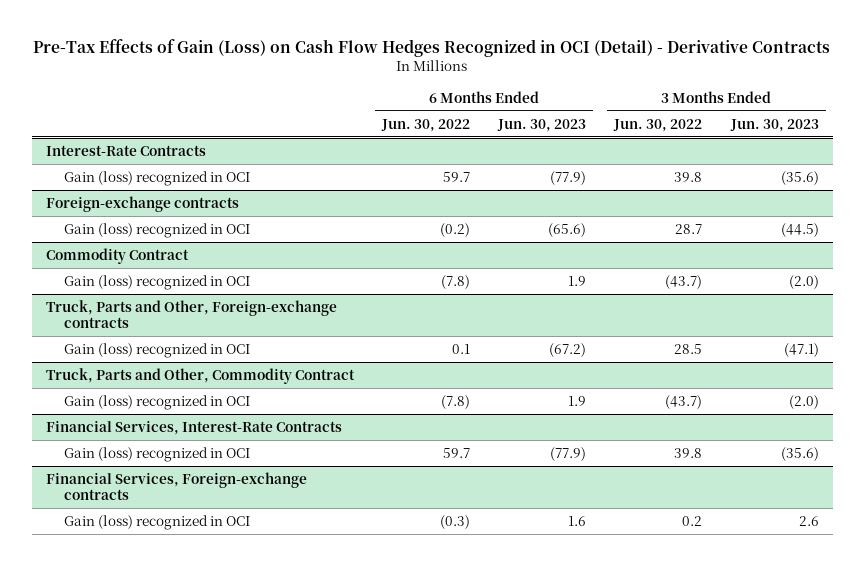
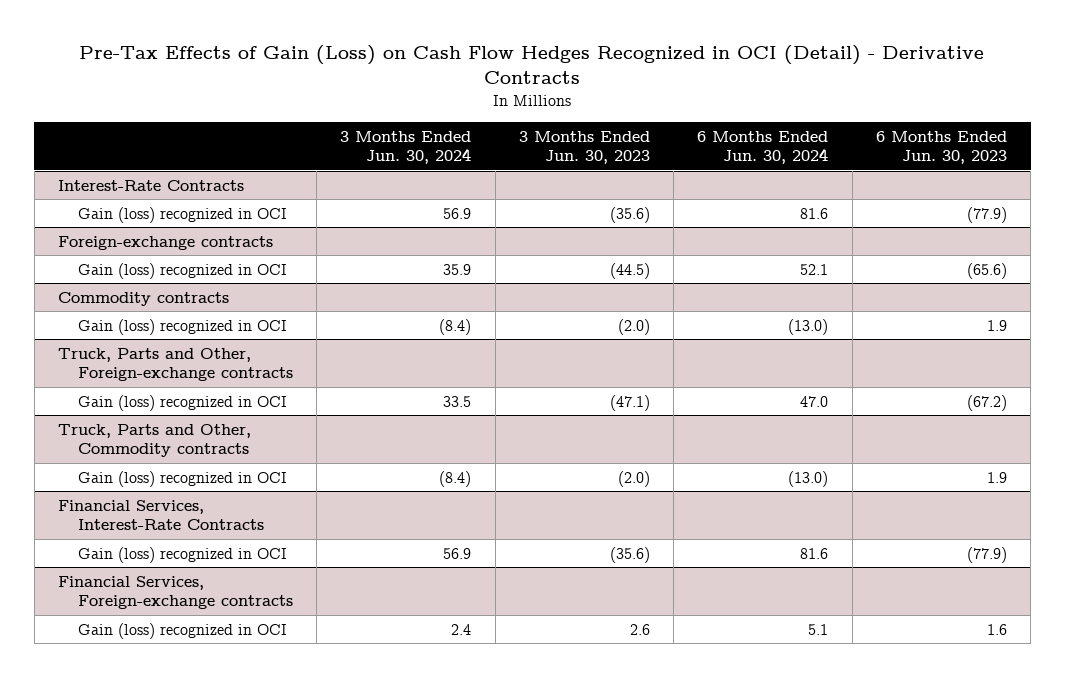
[381,118,471,132] Jun. 30, 2022 -> none
[613,118,703,132] Jun. 30, 2022 -> none
none -> [340,130,472,164] 3 Months Ended Jun. 30, 2024
none -> [697,130,829,164] 6 Months Ended Jun. 30, 2024
[45,247,189,264] Commodity Contract -> [57,291,229,306] Commodity contracts
[45,367,355,384] Truck, Parts and Other, Commodity Contract -> [57,423,251,457] Truck, Parts and Other, Commodity contracts

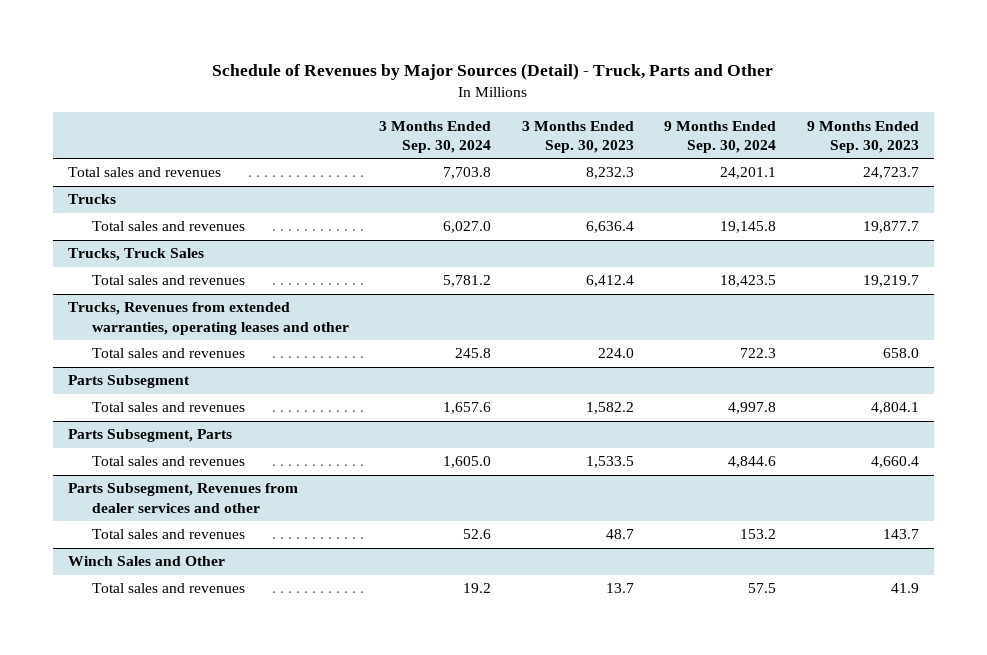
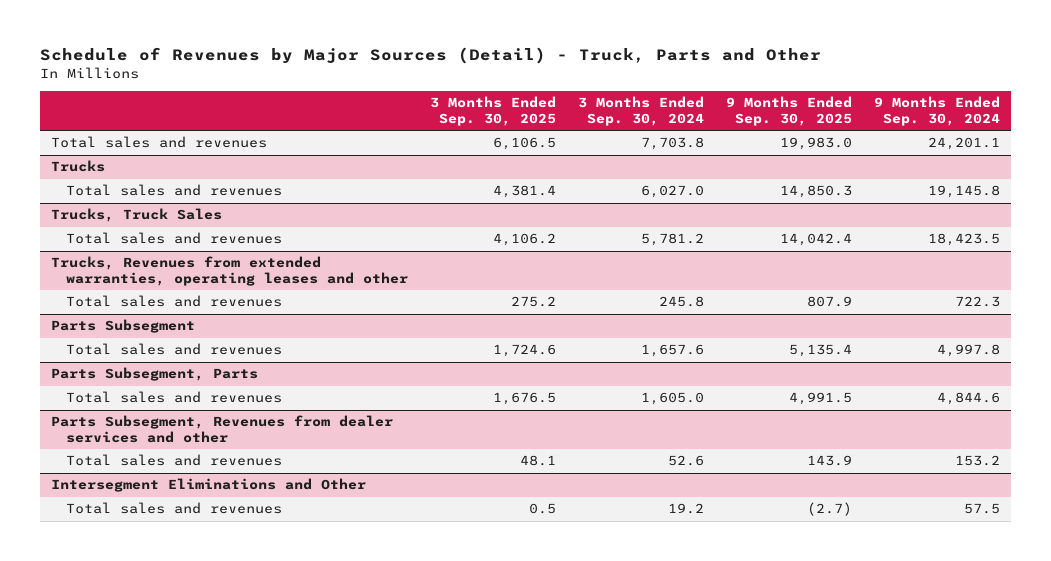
[521,120,634,153] 3 Months Ended Sep. 30, 2023 -> none
[806,120,919,153] 9 Months Ended Sep. 30, 2023 -> none
none -> [429,96,556,126] 3 Months Ended Sep. 30, 2025
none -> [725,96,852,126] 9 Months Ended Sep. 30, 2025
[67,556,225,567] Winch Sales and Other -> [51,478,367,493] Intersegment Eliminations and Other

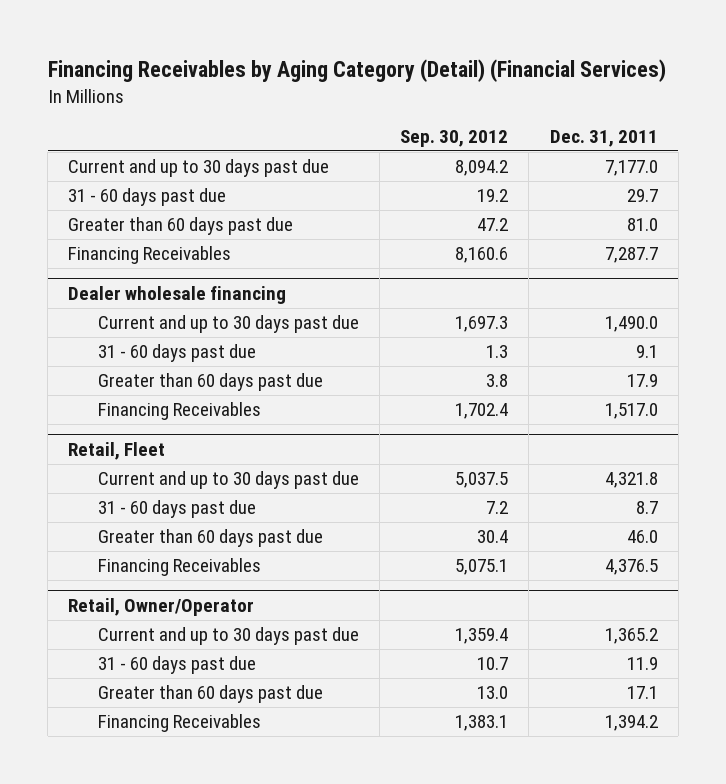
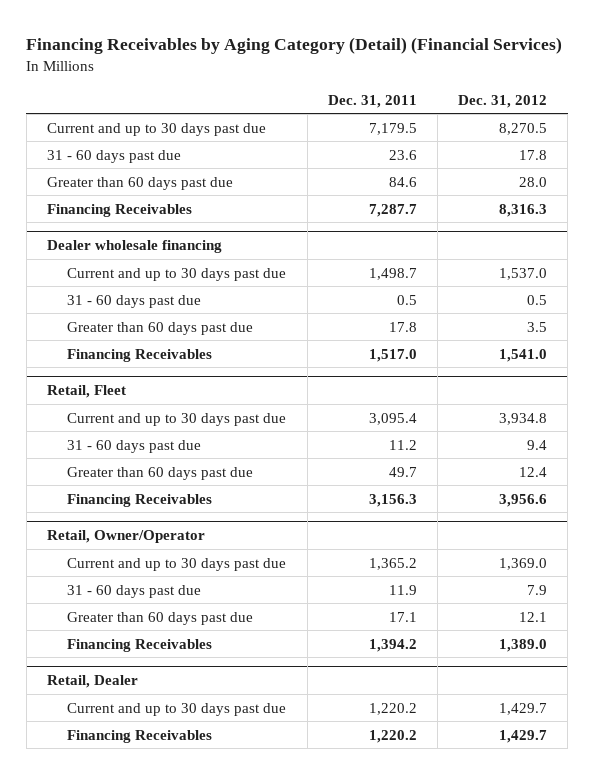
[400,129,509,147] Sep. 30, 2012 -> none
none -> [457,94,547,108] Dec. 31, 2012
[604,160,658,177] 7,177.0 -> [368,122,417,135] 7,179.5
[626,189,658,203] 29.7 -> [388,149,417,160] 23.6
[626,218,658,232] 81.0 -> [388,176,417,187] 84.6
[604,316,658,333] 1,490.0 -> [368,267,417,280] 1,498.7
[635,345,658,359] 9.1 -> [396,294,417,305] 0.5
[626,374,658,388] 17.9 -> [388,321,417,332] 17.8
[604,472,658,489] 4,321.8 -> [368,412,417,425] 3,095.4
[635,501,658,515] 8.7 -> [388,439,417,450] 11.2
[626,530,658,544] 46.0 -> [388,466,417,477] 49.7
[604,559,658,576] 4,376.5 -> [368,493,417,507] 3,156.3
none -> [47,674,139,688] Retail, Dealer
none -> [67,702,287,716] Current and up to 30 days past due
none -> [67,729,213,743] Financing Receivables

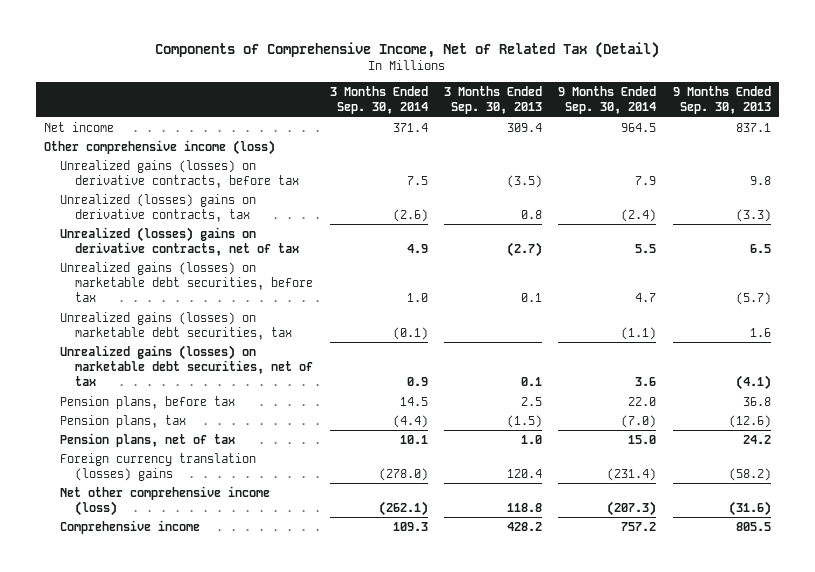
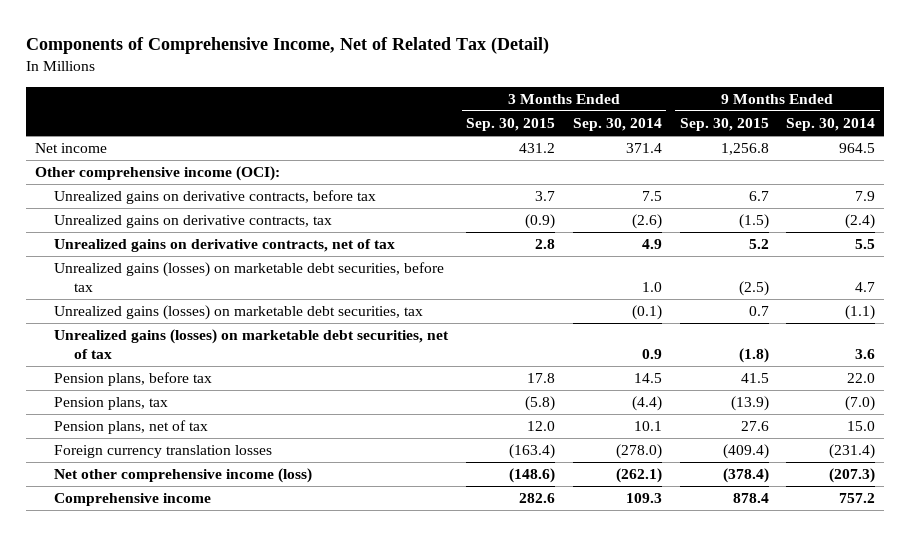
[443,85,542,115] 3 Months Ended Sep. 30, 2013 -> none
[672,85,771,115] 9 Months Ended Sep. 30, 2013 -> none
none -> [466,118,556,132] Sep. 30, 2015
none -> [679,118,769,132] Sep. 30, 2015
[44,139,276,155] Other comprehensive income (loss) -> [35,166,281,182] Other comprehensive income (OCI):
[59,159,300,189] Unrealized gains (losses) on derivative contracts, before tax -> [54,190,377,205] Unrealized gains on derivative contracts, before tax
[59,193,256,223] Unrealized (losses) gains on derivative contracts, tax -> [54,215,333,229] Unrealized gains on derivative contracts, tax
[59,226,300,257] Unrealized (losses) gains on derivative contracts, net of tax -> [54,239,396,253] Unrealized gains on derivative contracts, net of tax
[59,452,256,482] Foreign currency translation (losses) gains -> [54,445,273,459] Foreign currency translation losses

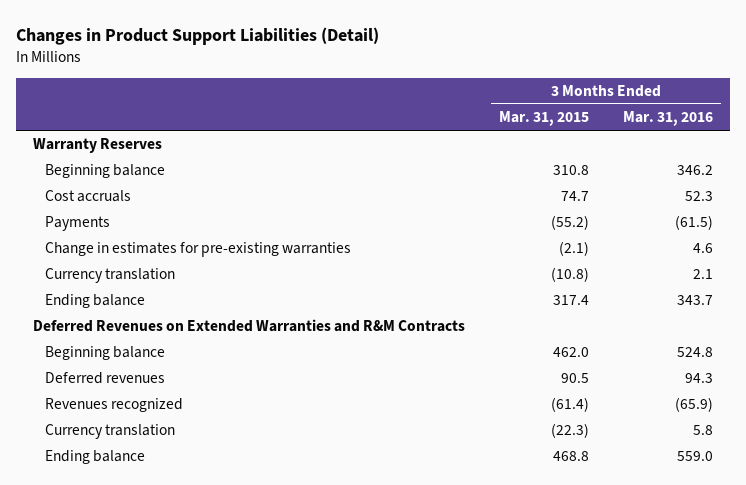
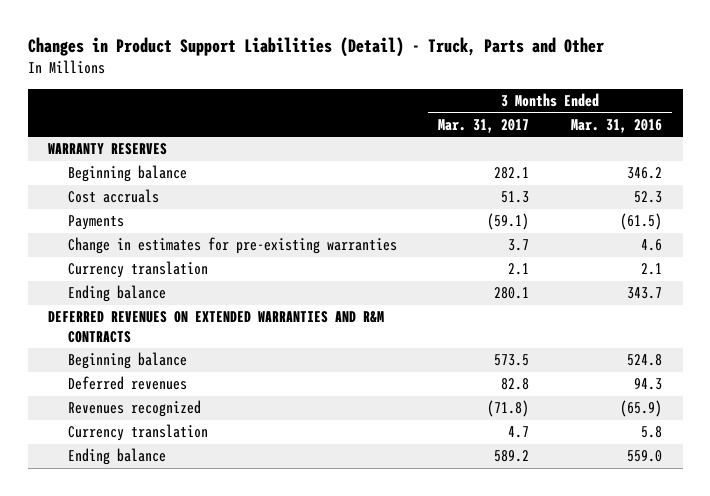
[16,26,380,45] Changes in Product Support Liabilities (Detail) -> [27,36,604,57] Changes in Product Support Liabilities (Detail) - Truck, Parts and Other
[499,111,590,127] Mar. 31, 2015 -> none
none -> [438,118,530,133] Mar. 31, 2017
[33,138,163,154] Warranty Reserves -> [48,143,168,156] WARRANTY RESERVES
[33,319,466,333] Deferred Revenues on Extended Warranties and R&M Contracts -> [48,311,385,343] DEFERRED REVENUES ON EXTENDED WARRANTIES AND R&M CONTRACTS

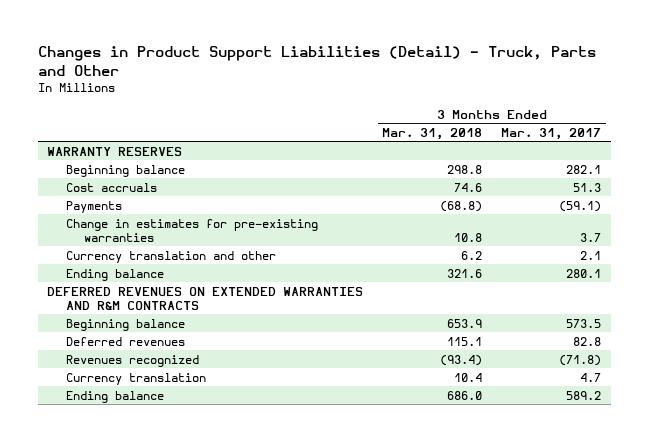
[570,118,662,133] Mar. 31, 2016 -> none
none -> [382,127,483,140] Mar. 31, 2018
[67,261,208,279] Currency translation -> [65,250,276,263] Currency translation and other

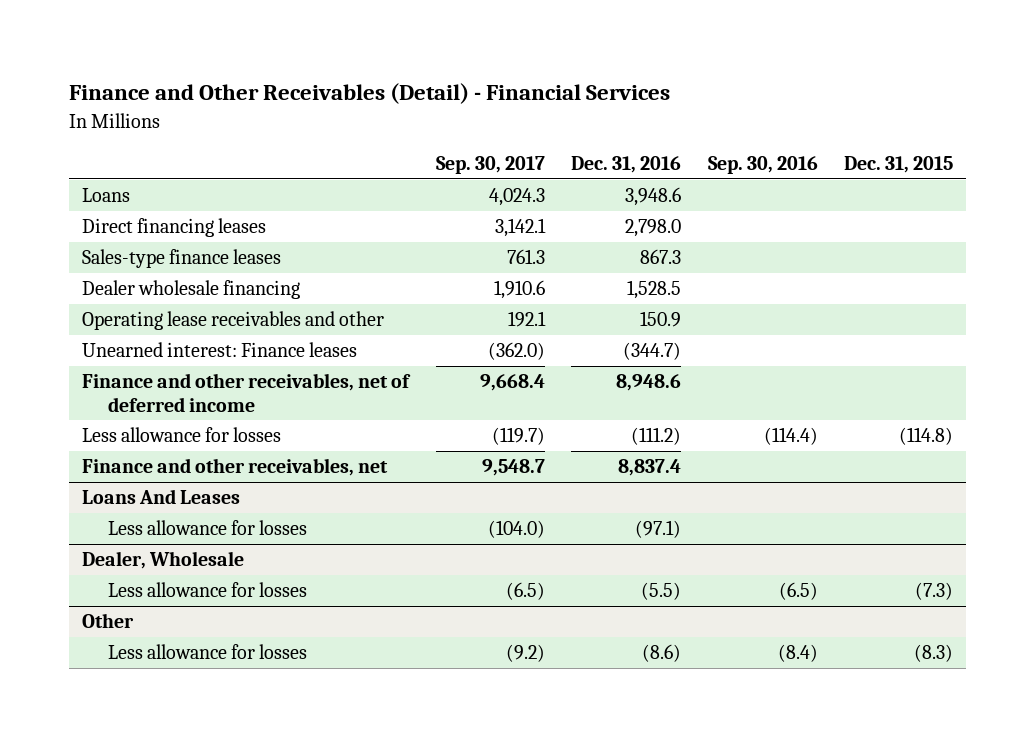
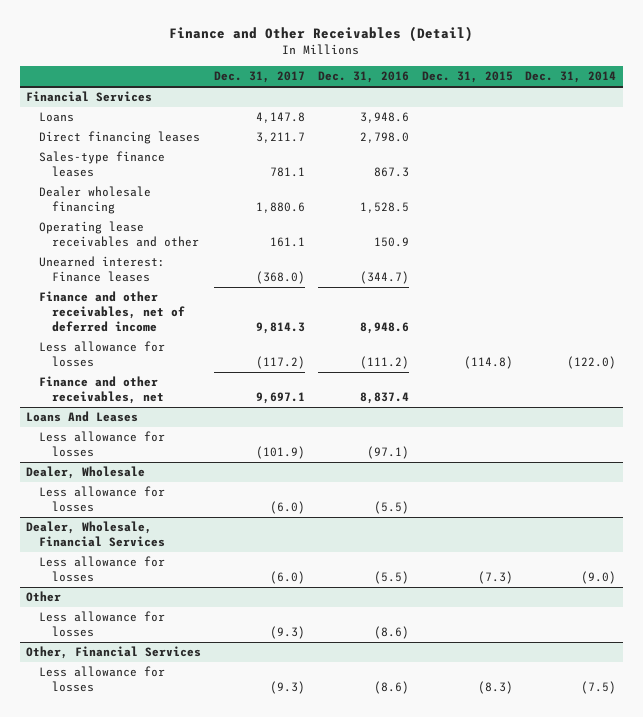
[69,83,671,105] Finance and Other Receivables (Detail) - Financial Services -> [169,26,474,43] Finance and Other Receivables (Detail)
[435,155,545,174] Sep. 30, 2017 -> none
[707,155,818,174] Sep. 30, 2016 -> none
none -> [214,71,306,84] Dec. 31, 2017
none -> [525,71,617,84] Dec. 31, 2014
none -> [26,91,153,103] Financial Services
none -> [39,486,166,512] Less allowance for losses
none -> [26,521,166,547] Dealer, Wholesale, Financial Services
none -> [39,611,166,637] Less allowance for losses
none -> [26,646,202,660] Other, Financial Services

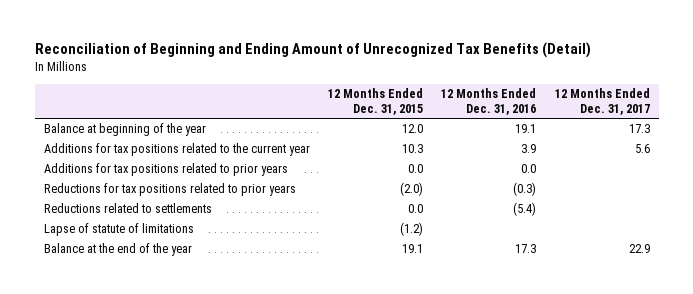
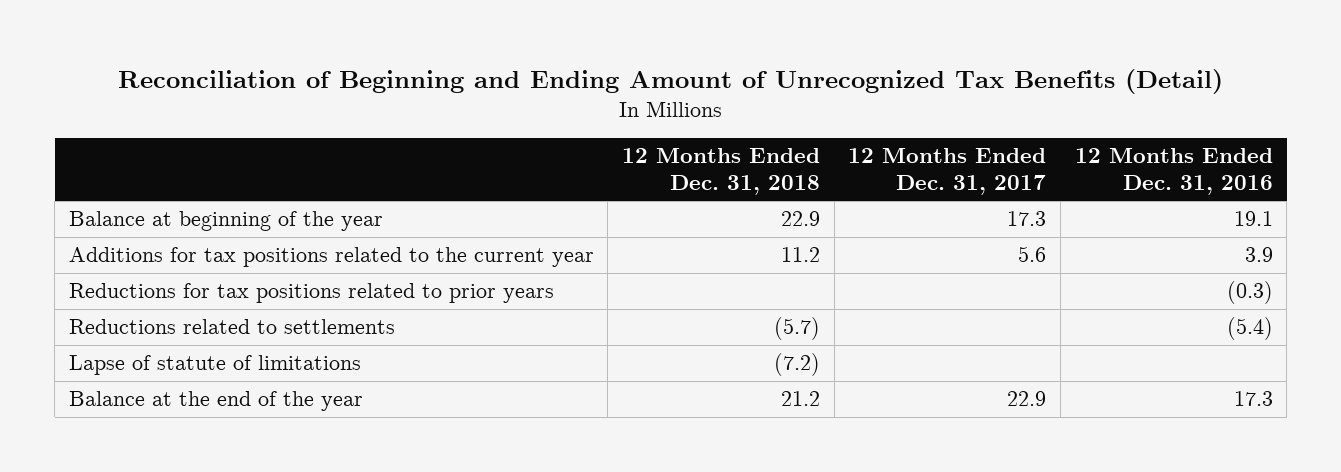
[328,87,424,115] 12 Months Ended Dec. 31, 2015 -> none
none -> [622,148,821,195] 12 Months Ended Dec. 31, 2018
[43,163,288,177] Additions for tax positions related to prior years -> none

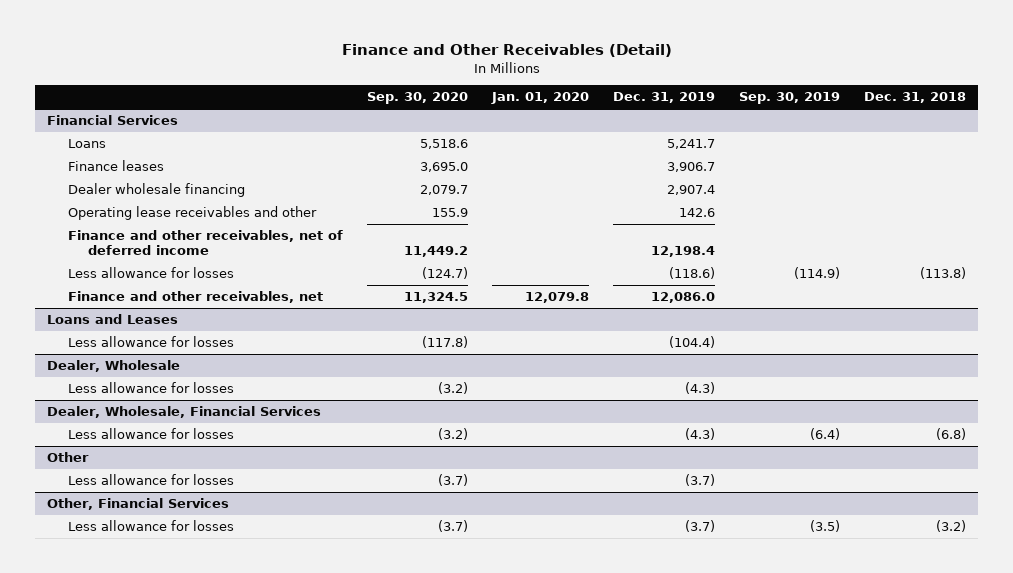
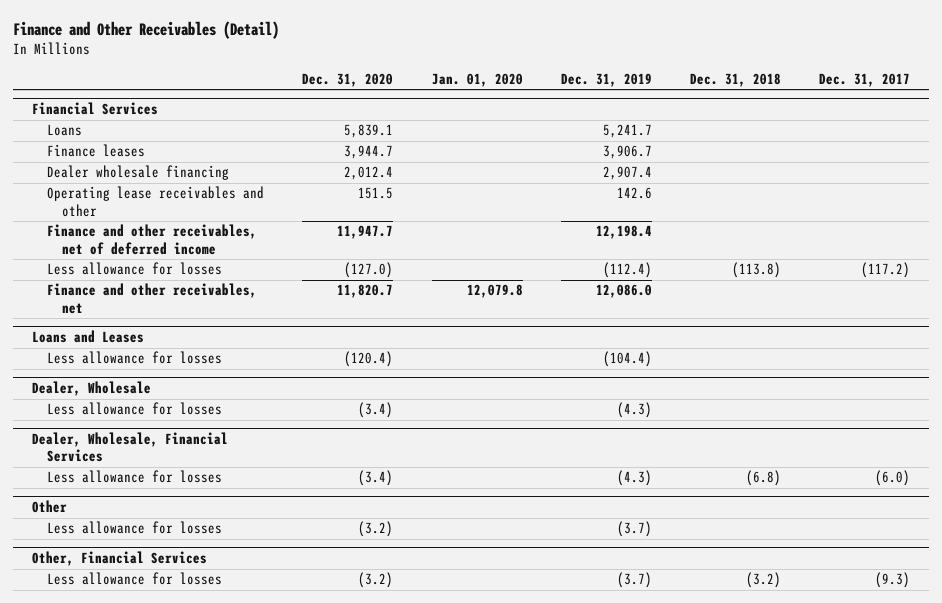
[366,92,468,105] Sep. 30, 2020 -> none
[738,92,840,105] Sep. 30, 2019 -> none
none -> [302,73,394,88] Dec. 31, 2020
none -> [819,73,911,88] Dec. 31, 2017
[668,266,715,279] (118.6) -> [602,262,652,279] (112.4)

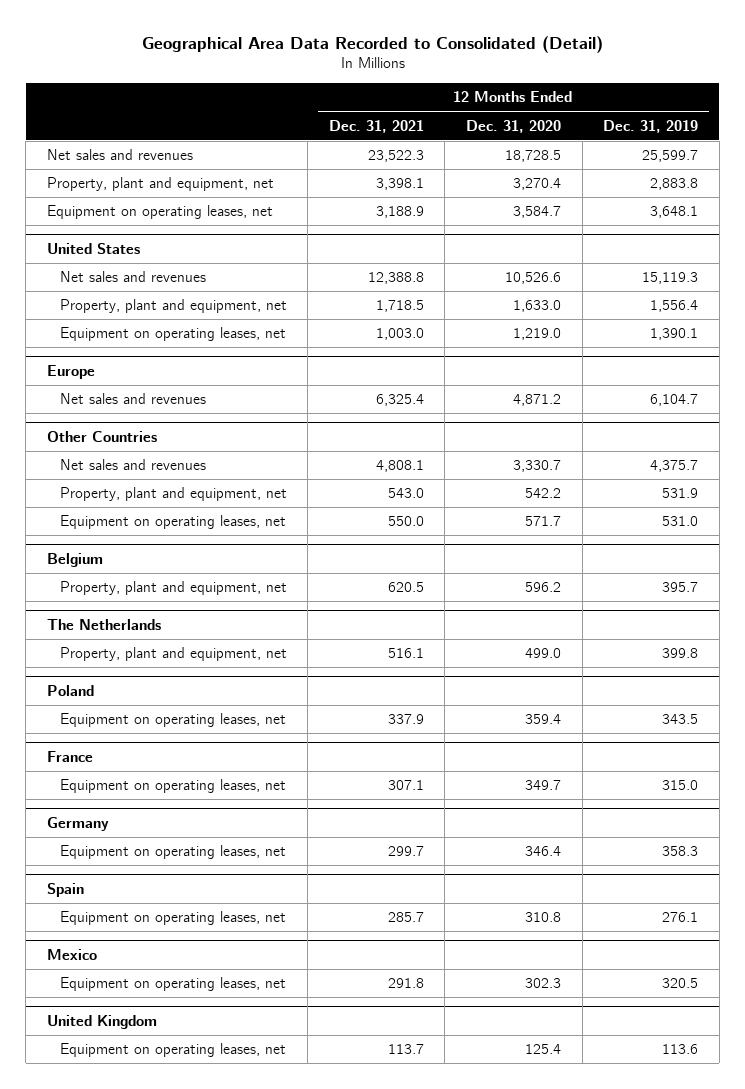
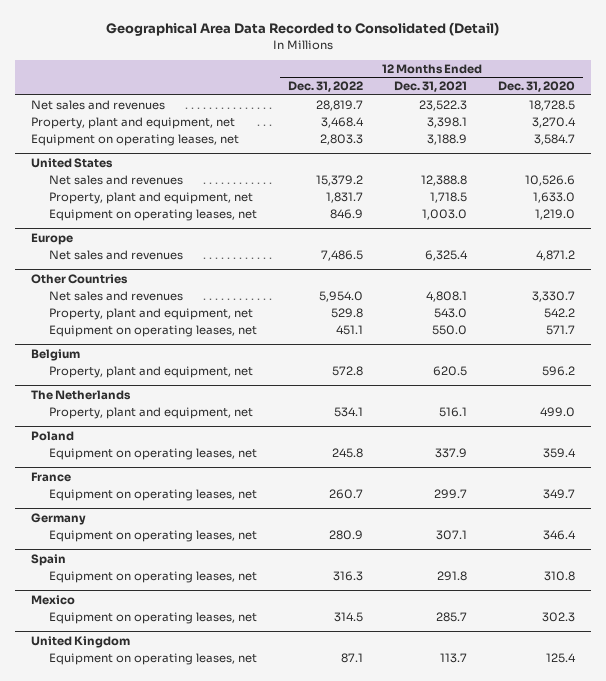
[603,119,699,133] Dec. 31, 2019 -> none
none -> [287,81,363,93] Dec. 31, 2022
[387,780,424,791] 307.1 -> [434,488,468,499] 299.7
[387,846,424,857] 299.7 -> [436,529,468,540] 307.1
[387,912,424,923] 285.7 -> [437,570,468,581] 291.8
[387,978,424,989] 291.8 -> [436,611,468,622] 285.7

